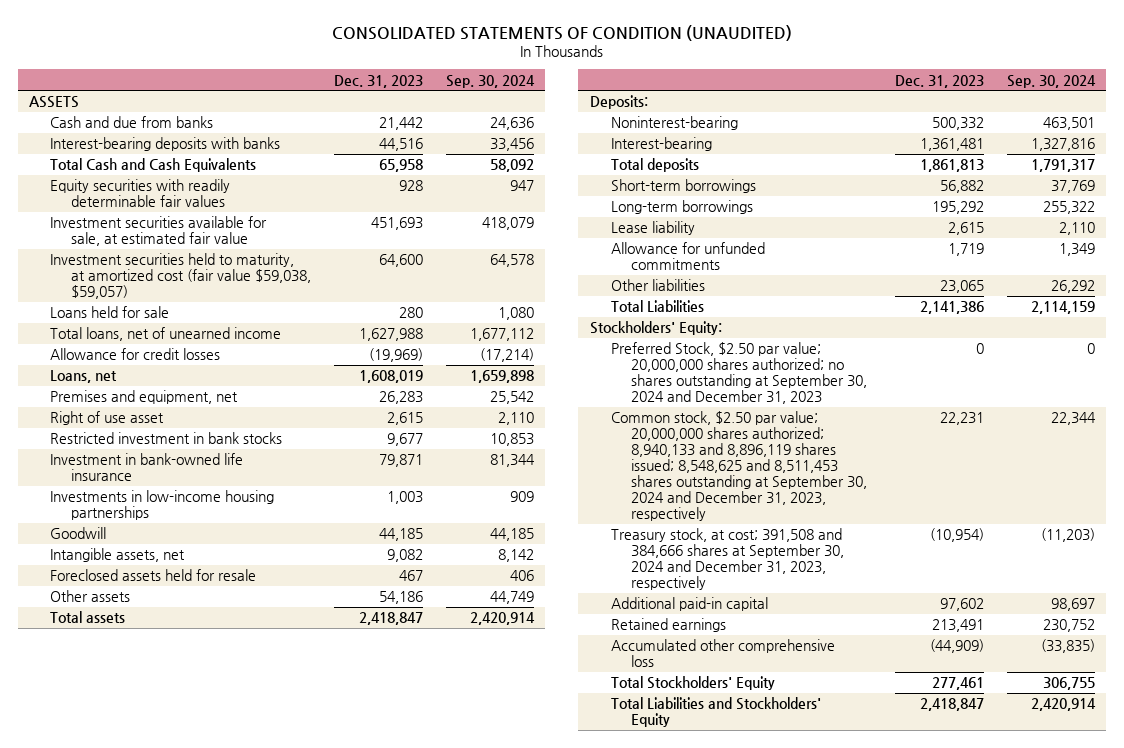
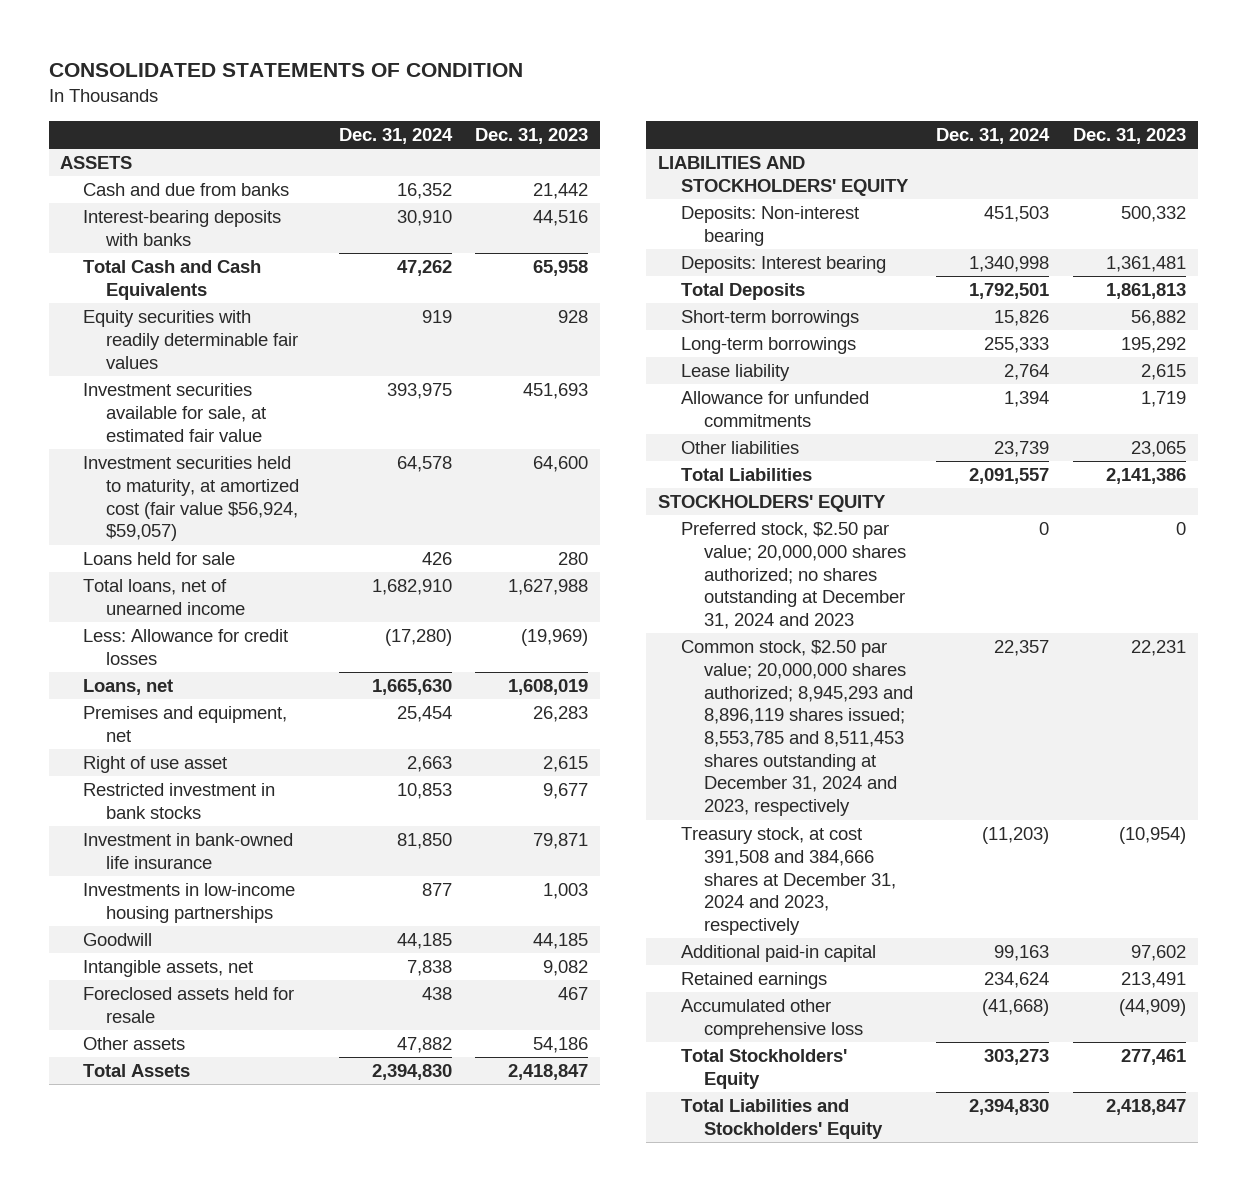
[331,25,792,42] CONSOLIDATED STATEMENTS OF CONDITION (UNAUDITED) -> [48,63,523,78] CONSOLIDATED STATEMENTS OF CONDITION
[445,74,535,88] Sep. 30, 2024 -> none
none -> [338,127,453,144] Dec. 31, 2024
[49,253,311,300] Investment securities held to maturity, at amortized cost (fair value $59,038, $59,057) -> [83,456,300,542] Investment securities held to maturity, at amortized cost (fair value $56,924, $59,057)
[49,348,220,361] Allowance for credit losses -> [83,629,289,665] Less: Allowance for credit losses
[589,95,648,110] Deposits: -> none
[49,611,125,624] Total assets -> [83,1064,191,1078] Total Assets
none -> [658,156,909,196] LIABILITIES AND STOCKHOLDERS' EQUITY
[610,116,738,131] Noninterest-bearing -> [680,206,859,246] Deposits: Non-interest bearing
[610,137,712,152] Interest-bearing -> [680,256,886,274] Deposits: Interest bearing
[610,158,699,173] Total deposits -> [680,283,805,301] Total Deposits
[589,321,722,336] Stockholders' Equity: -> [658,495,887,513] STOCKHOLDERS' EQUITY
[610,342,868,405] Preferred Stock, $2.50 par value; 20,000,000 shares authorized; no shares outstanding at September 30, 2024 and December 31, 2023 -> [680,522,906,630] Preferred stock, $2.50 par value; 20,000,000 shares authorized; no shares outstanding at December 31, 2024 and 2023
[610,411,868,522] Common stock, $2.50 par value; 20,000,000 shares authorized; 8,940,133 and 8,896,119 shares issued; 8,548,625 and 8,511,453 shares outstanding at September 30, 2024 and December 31, 2023, respectively -> [680,640,913,817] Common stock, $2.50 par value; 20,000,000 shares authorized; 8,945,293 and 8,896,119 shares issued; 8,553,785 and 8,511,453 shares outstanding at December 31, 2024 and 2023, respectively
[610,528,845,591] Treasury stock, at cost; 391,508 and 384,666 shares at September 30, 2024 and December 31, 2023, respectively -> [680,827,896,936] Treasury stock, at cost 391,508 and 384,666 shares at December 31, 2024 and 2023, respectively

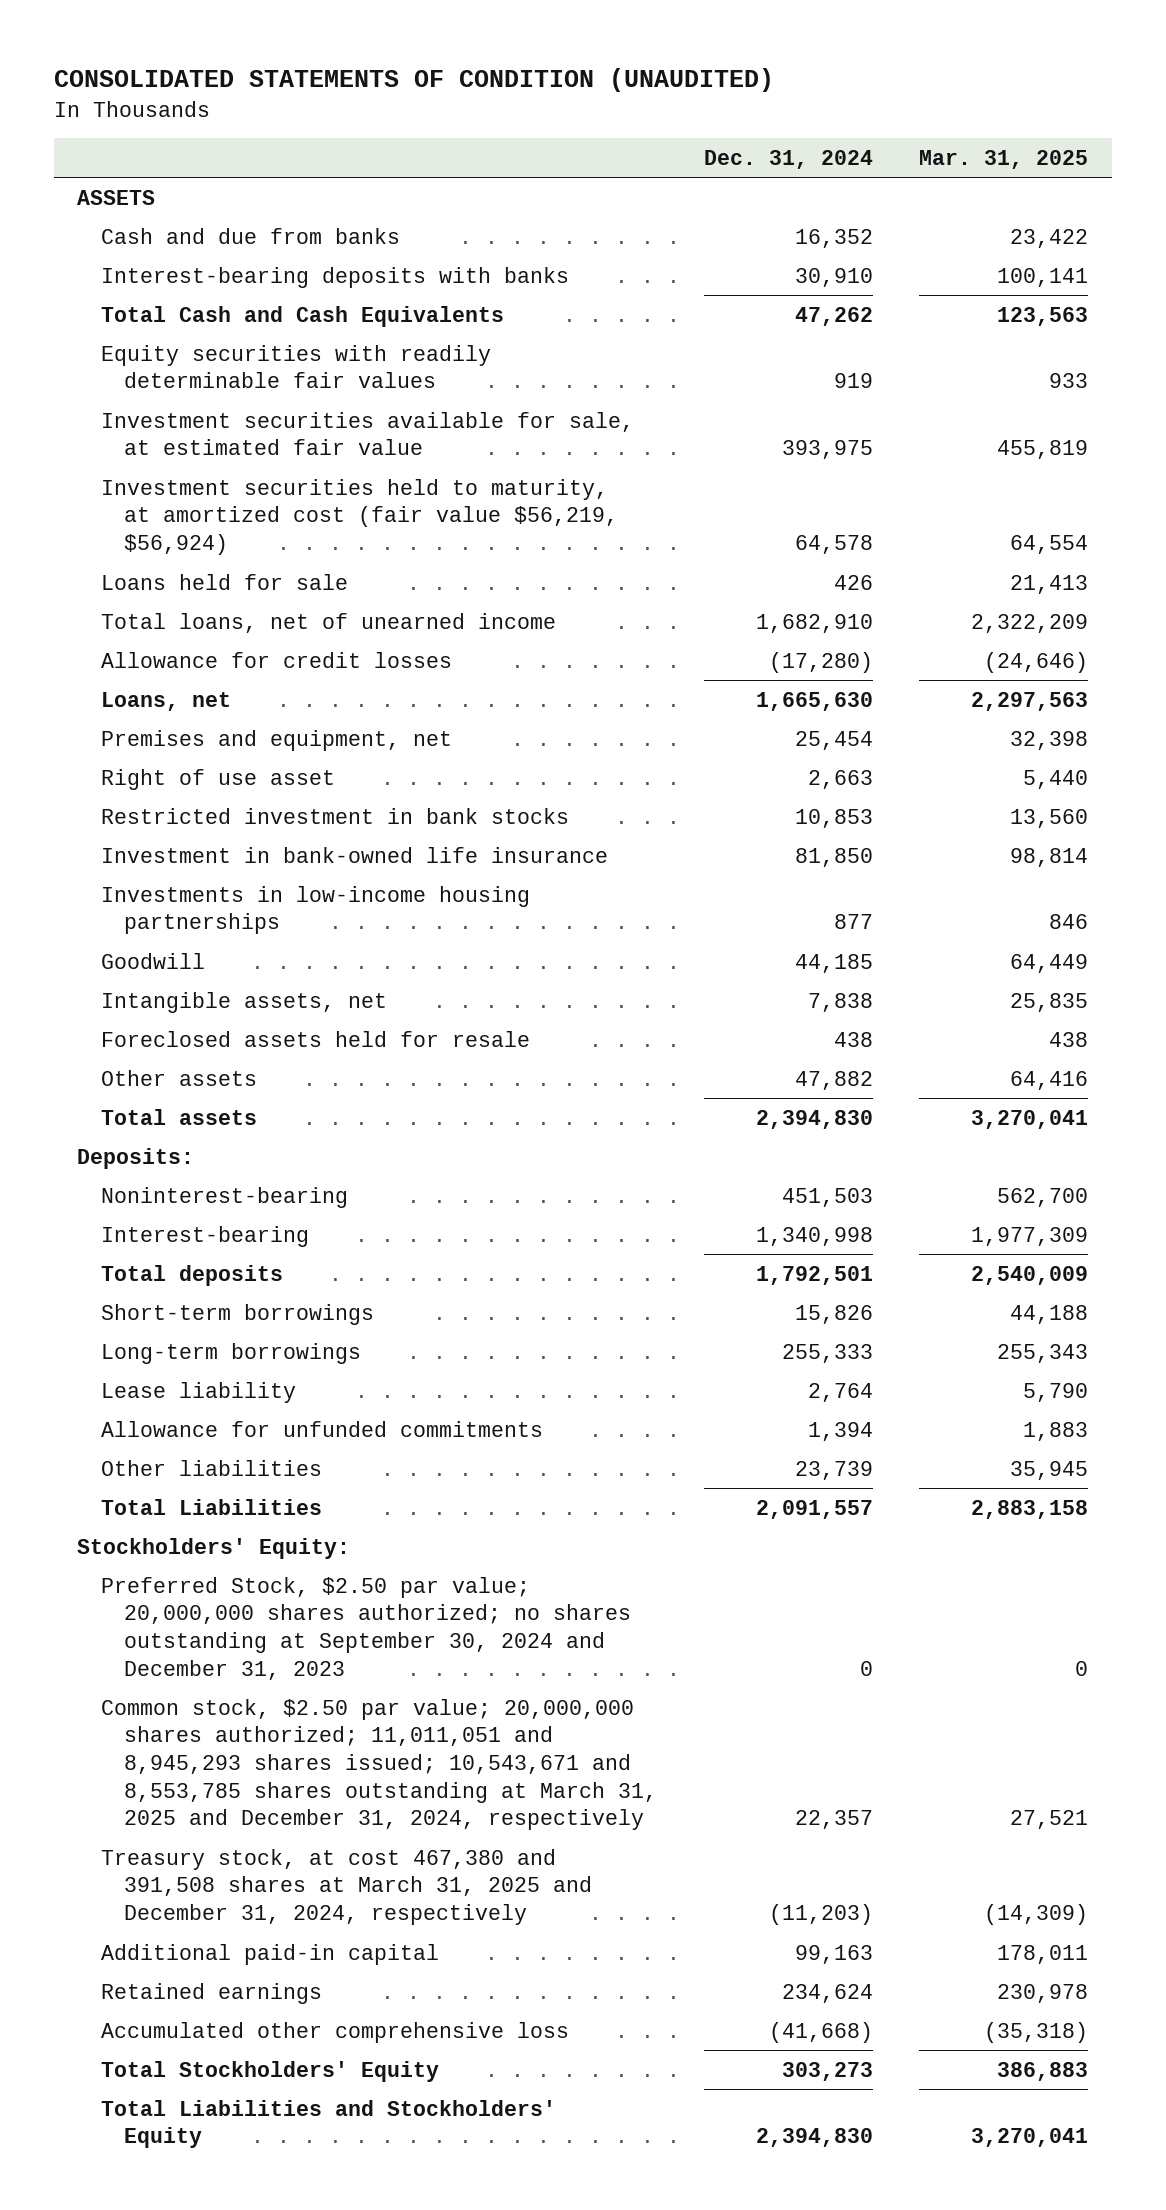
[48,63,523,78] CONSOLIDATED STATEMENTS OF CONDITION -> [53,68,774,93] CONSOLIDATED STATEMENTS OF CONDITION (UNAUDITED)
[475,127,589,144] Dec. 31, 2023 -> none
none -> [919,149,1089,169] Mar. 31, 2025
[83,456,300,542] Investment securities held to maturity, at amortized cost (fair value $56,924, $59,057) -> [100,478,618,556] Investment securities held to maturity, at amortized cost (fair value $56,219, $56,924)
[83,629,289,665] Less: Allowance for credit losses -> [100,651,452,668] Allowance for credit losses
[658,156,909,196] LIABILITIES AND STOCKHOLDERS' EQUITY -> none
[83,1064,191,1078] Total Assets -> [100,1108,257,1125] Total assets
none -> [77,1147,195,1169] Deposits:
[680,206,859,246] Deposits: Non-interest bearing -> [100,1186,348,1208] Noninterest-bearing
[680,256,886,274] Deposits: Interest bearing -> [100,1225,309,1247] Interest-bearing
[680,283,805,301] Total Deposits -> [100,1264,283,1286] Total deposits
[658,495,887,513] STOCKHOLDERS' EQUITY -> [77,1537,351,1559] Stockholders' Equity:
[680,522,906,630] Preferred stock, $2.50 par value; 20,000,000 shares authorized; no shares outstanding at December 31, 2024 and 2023 -> [100,1576,631,1680] Preferred Stock, $2.50 par value; 20,000,000 shares authorized; no shares outstanding at September 30, 2024 and December 31, 2023
[680,640,913,817] Common stock, $2.50 par value; 20,000,000 shares authorized; 8,945,293 and 8,896,119 shares issued; 8,553,785 and 8,511,453 shares outstanding at December 31, 2024 and 2023, respectively -> [100,1698,657,1831] Common stock, $2.50 par value; 20,000,000 shares authorized; 11,011,051 and 8,945,293 shares issued; 10,543,671 and 8,553,785 shares outstanding at March 31, 2025 and December 31, 2024, respectively
[680,827,896,936] Treasury stock, at cost 391,508 and 384,666 shares at December 31, 2024 and 2023, respectively -> [100,1848,592,1926] Treasury stock, at cost 467,380 and 391,508 shares at March 31, 2025 and December 31, 2024, respectively

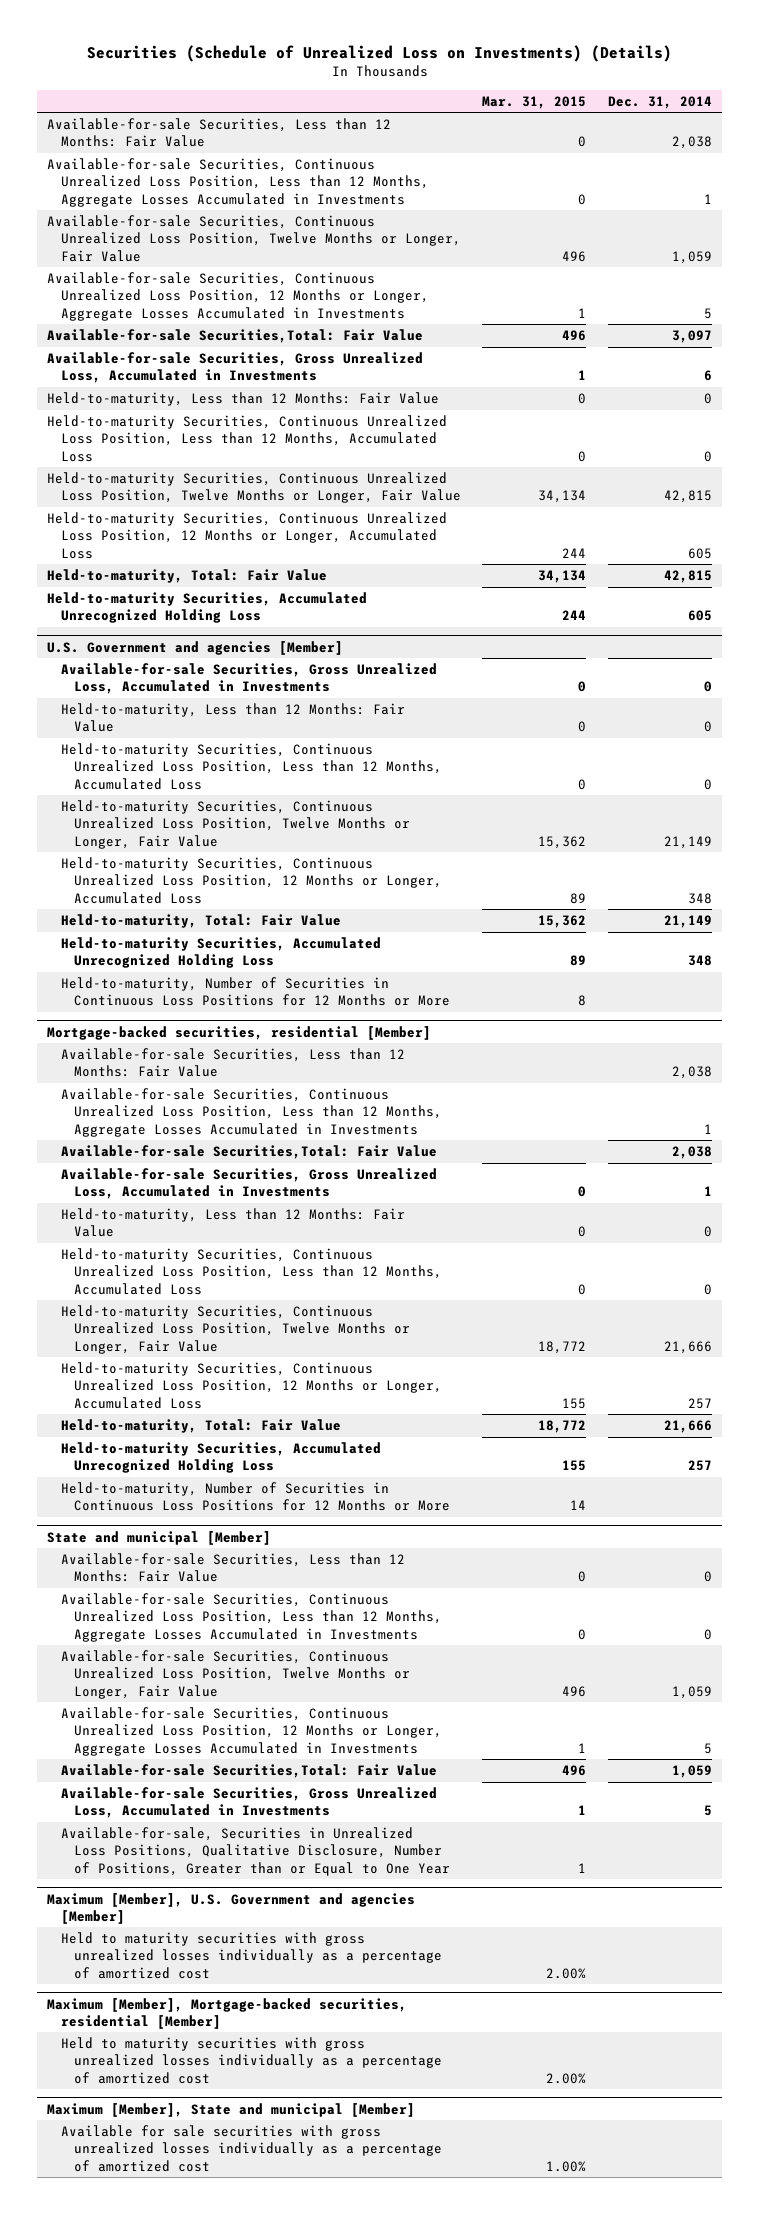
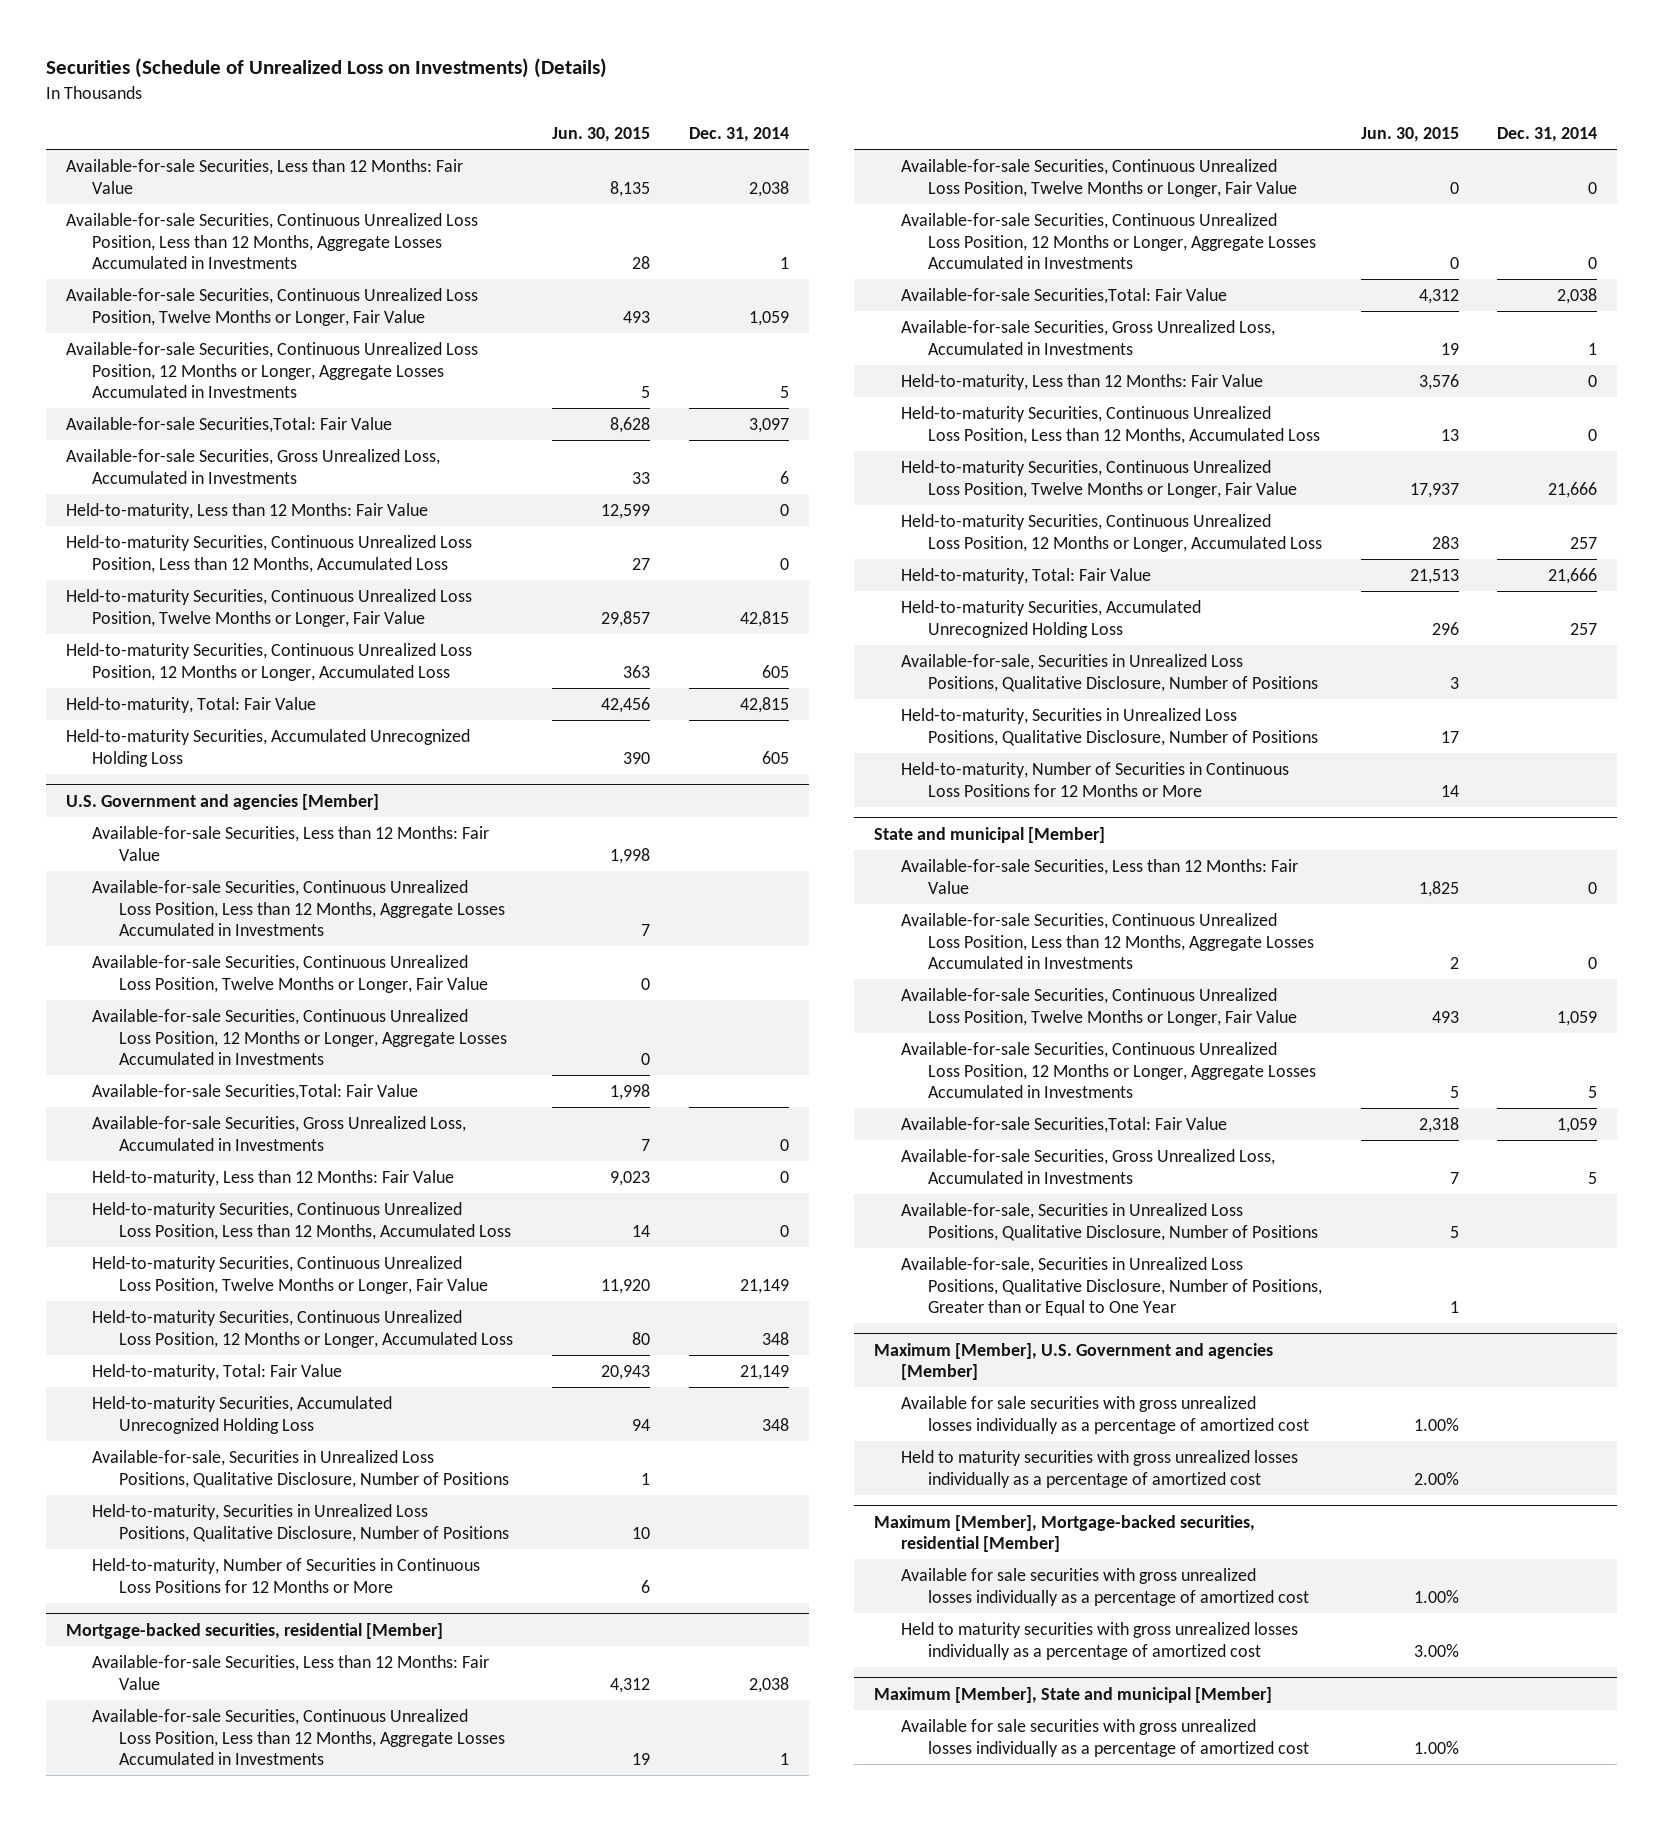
[482,95,587,109] Mar. 31, 2015 -> none
none -> [552,127,651,143] Jun. 30, 2015
none -> [92,826,490,861] Available-for-sale Securities, Less than 12 Months: Fair Value
none -> [92,880,506,936] Available-for-sale Securities, Continuous Unrealized Loss Position, Less than 12 Months, Aggregate Losses Accumulated in Investments
none -> [92,955,489,993] Available-for-sale Securities, Continuous Unrealized Loss Position, Twelve Months or Longer, Fair Value
none -> [92,1009,508,1065] Available-for-sale Securities, Continuous Unrealized Loss Position, 12 Months or Longer, Aggregate Losses Accumulated in Investments
none -> [92,1084,419,1101] Available-for-sale Securities,Total: Fair Value
none -> [92,1450,510,1488] Available-for-sale, Securities in Unrealized Loss Positions, Qualitative Disclosure, Number of Positions
none -> [92,1504,510,1542] Held-to-maturity, Securities in Unrealized Loss Positions, Qualitative Disclosure, Number of Positions
none -> [900,159,1297,197] Available-for-sale Securities, Continuous Unrealized Loss Position, Twelve Months or Longer, Fair Value
none -> [900,213,1316,269] Available-for-sale Securities, Continuous Unrealized Loss Position, 12 Months or Longer, Aggregate Losses Accumulated in Investments
none -> [900,654,1318,692] Available-for-sale, Securities in Unrealized Loss Positions, Qualitative Disclosure, Number of Positions
none -> [900,708,1318,746] Held-to-maturity, Securities in Unrealized Loss Positions, Qualitative Disclosure, Number of Positions
none -> [900,1203,1318,1241] Available-for-sale, Securities in Unrealized Loss Positions, Qualitative Disclosure, Number of Positions
none -> [900,1396,1309,1434] Available for sale securities with gross unrealized losses individually as a percentage of amortized cost
none -> [900,1568,1309,1606] Available for sale securities with gross unrealized losses individually as a percentage of amortized cost

